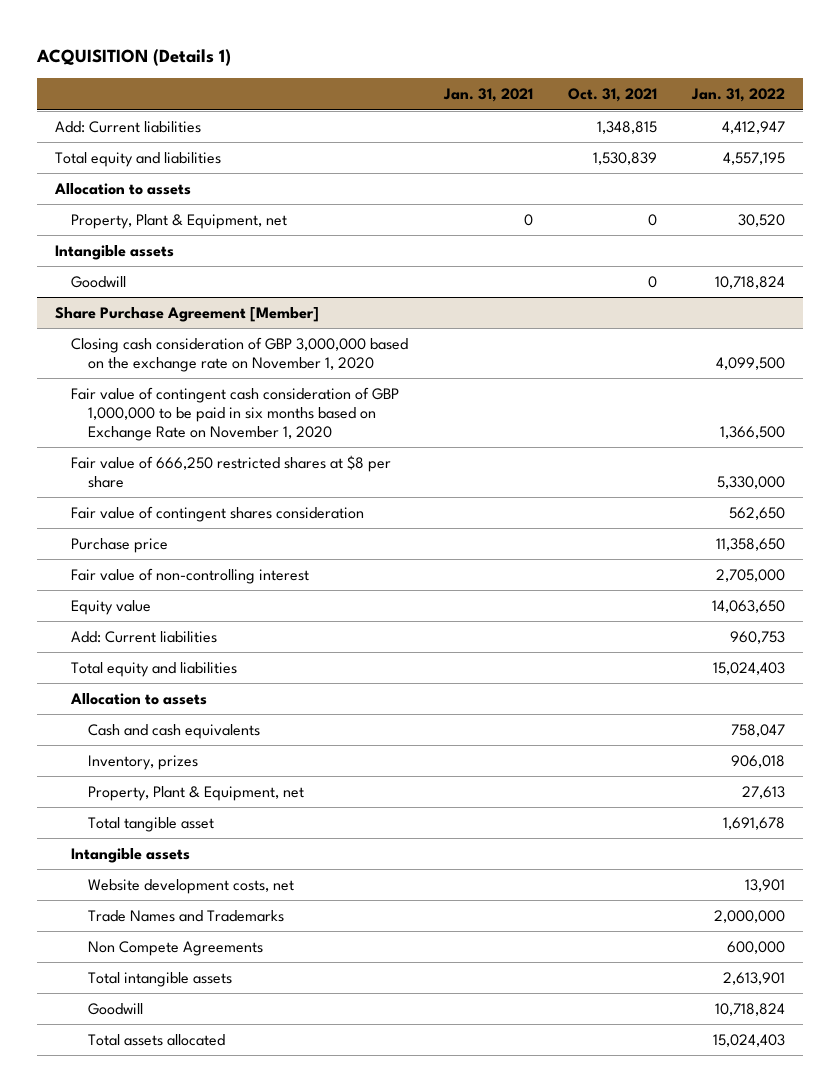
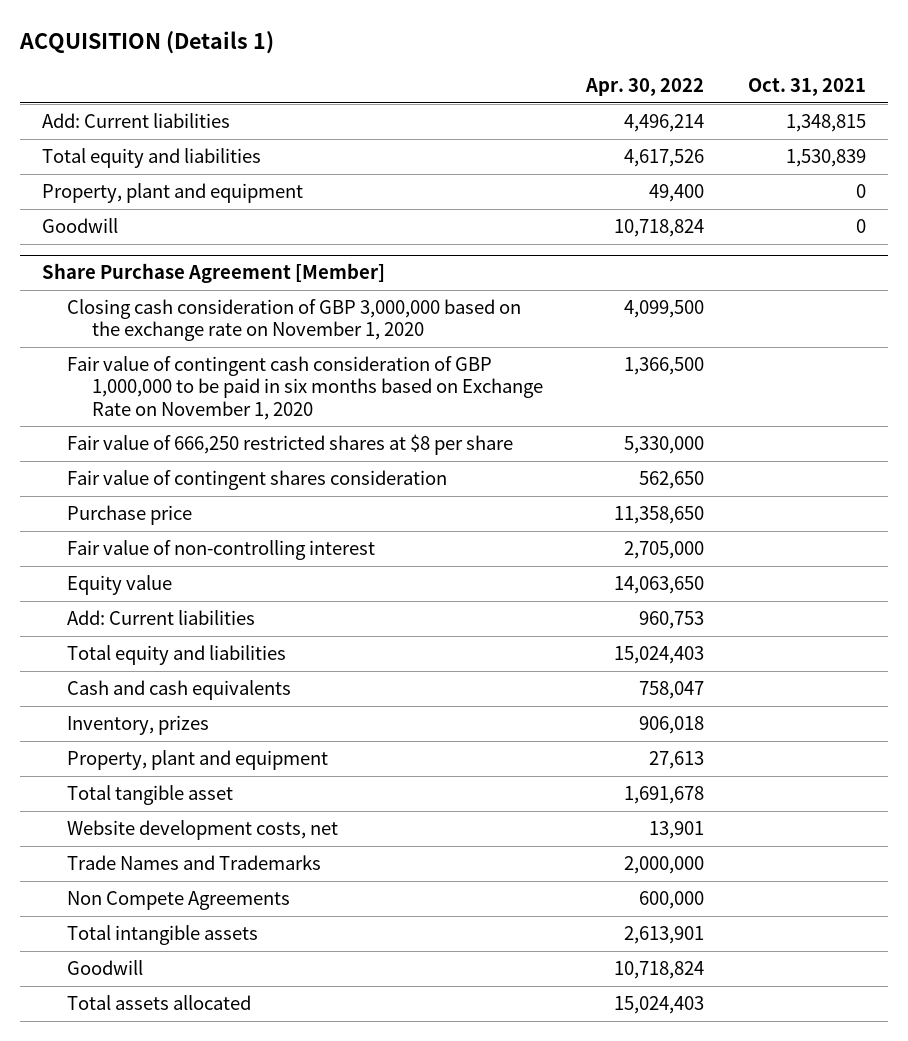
[442,88,533,103] Jan. 31, 2021 -> none
[690,88,785,103] Jan. 31, 2022 -> none
none -> [585,77,705,96] Apr. 30, 2022
[53,182,191,195] Allocation to assets -> none
[54,244,174,260] Intangible assets -> none
[71,213,288,229] Property, Plant & Equipment, net -> [41,183,303,204] Property, plant and equipment
[70,692,208,705] Allocation to assets -> none
[87,785,304,801] Property, Plant & Equipment, net -> [66,750,328,771] Property, plant and equipment
[71,847,191,863] Intangible assets -> none

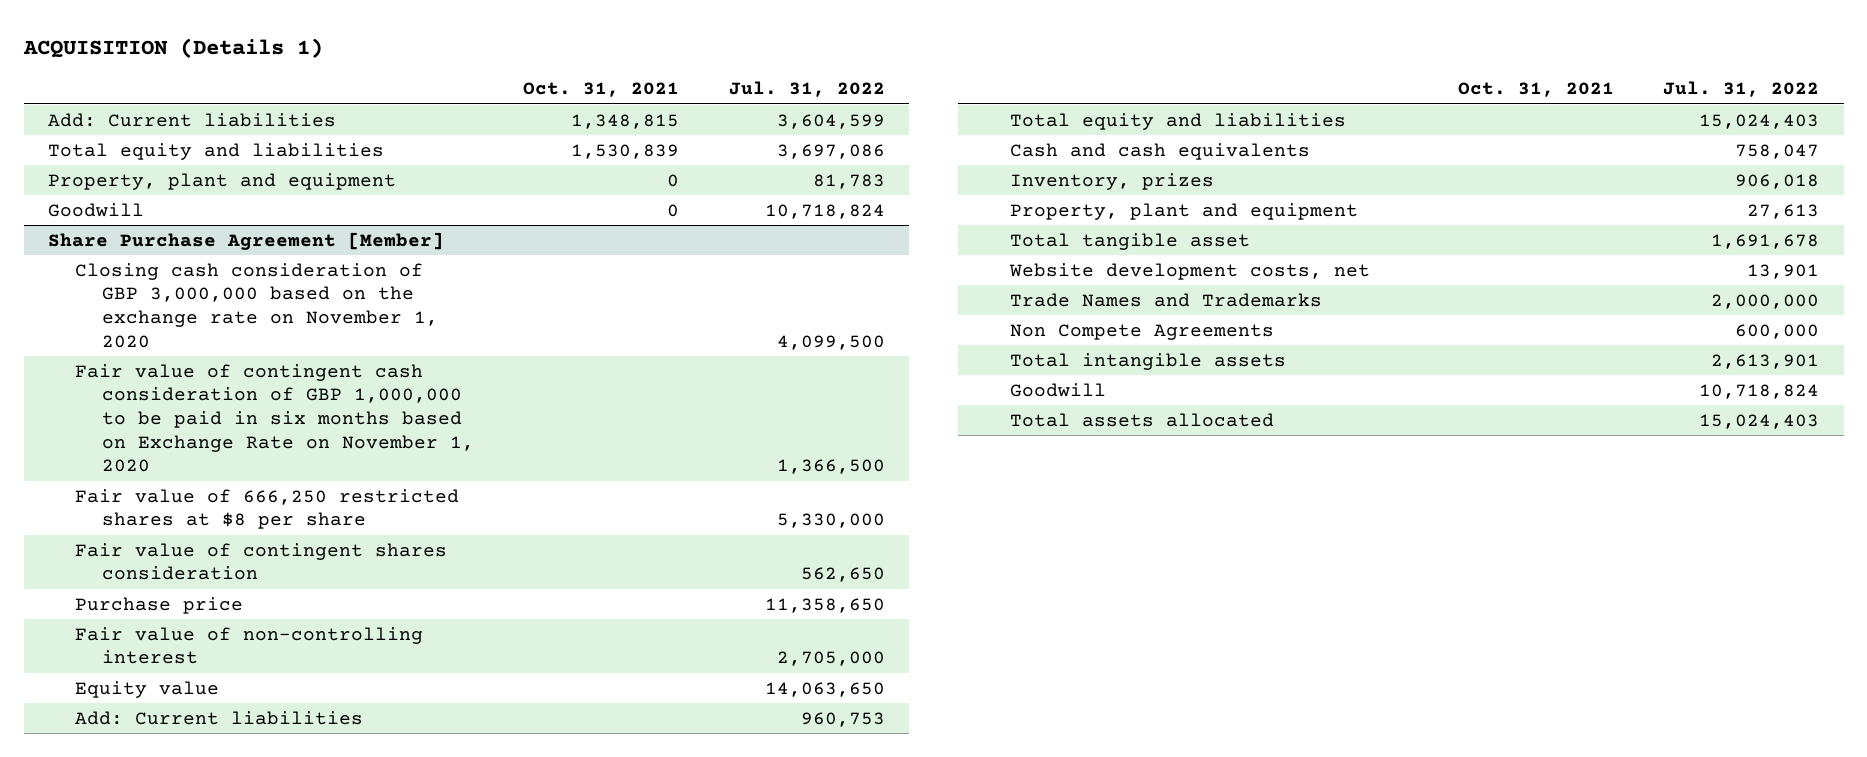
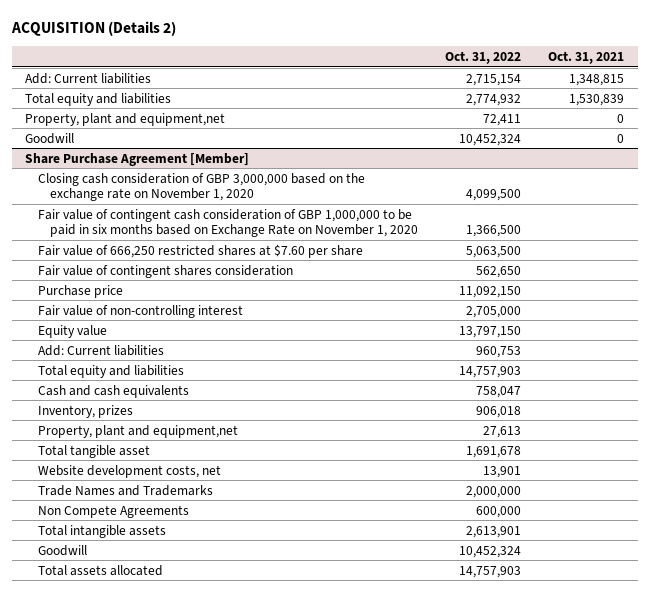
[22,38,323,59] ACQUISITION (Details 1) -> [10,20,176,36] ACQUISITION (Details 2)
[728,81,885,98] Jul. 31, 2022 -> none
none -> [445,51,522,65] Oct. 31, 2022
[48,172,397,190] Property, plant and equipment -> [25,112,226,126] Property, plant and equipment,net
[74,488,459,530] Fair value of 666,250 restricted shares at $8 per share -> [37,243,363,258] Fair value of 666,250 restricted shares at $7.60 per share
[1009,202,1358,220] Property, plant and equipment -> [37,424,238,438] Property, plant and equipment,net

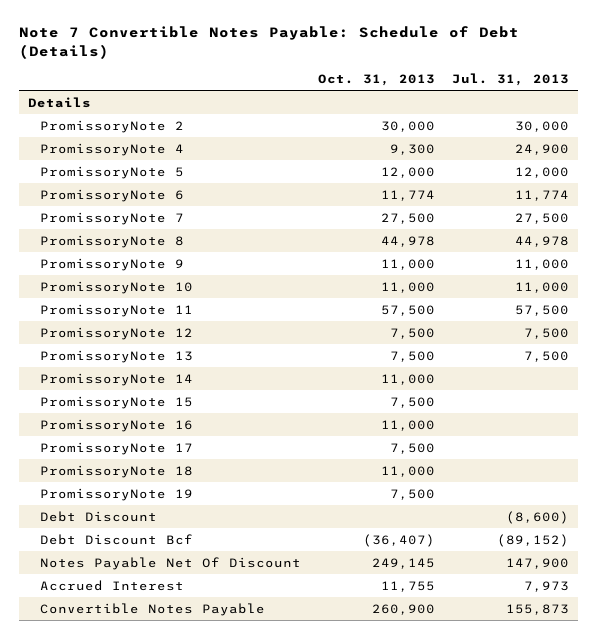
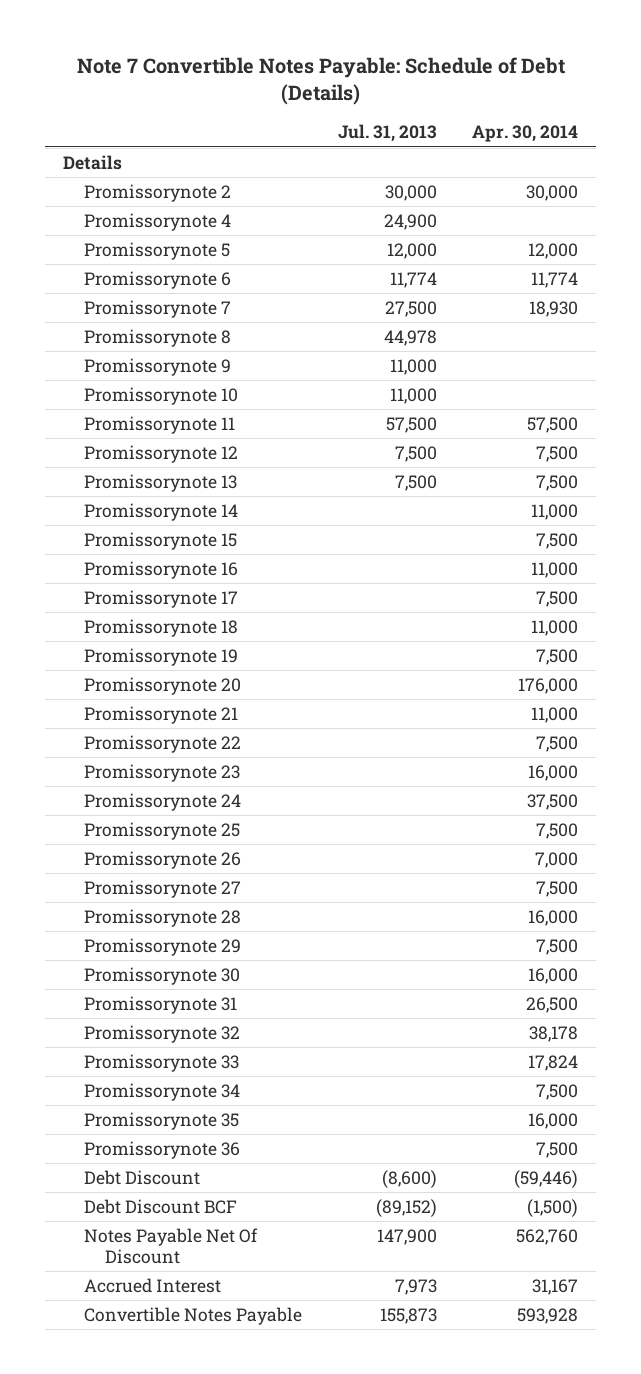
[318,74,436,87] Oct. 31, 2013 -> none
none -> [472,125,579,143] Apr. 30, 2014
[40,119,185,133] PromissoryNote 2 -> [84,183,232,202] Promissorynote 2
[40,142,185,156] PromissoryNote 4 -> [84,212,232,231] Promissorynote 4
[40,165,185,179] PromissoryNote 5 -> [84,241,231,260] Promissorynote 5
[40,188,185,202] PromissoryNote 6 -> [84,270,232,289] Promissorynote 6
[40,211,185,225] PromissoryNote 7 -> [84,299,232,318] Promissorynote 7
[40,234,185,248] PromissoryNote 8 -> [84,328,232,347] Promissorynote 8
[40,257,185,271] PromissoryNote 9 -> [84,357,232,376] Promissorynote 9
[40,280,194,294] PromissoryNote 10 -> [84,386,239,405] Promissorynote 10
[40,303,194,317] PromissoryNote 11 -> [84,415,236,434] Promissorynote 11
[40,326,194,340] PromissoryNote 12 -> [84,444,239,463] Promissorynote 12
[40,349,194,363] PromissoryNote 13 -> [84,473,238,492] Promissorynote 13
[40,372,194,386] PromissoryNote 14 -> [84,502,239,521] Promissorynote 14
[40,395,194,409] PromissoryNote 15 -> [84,531,238,550] Promissorynote 15
[40,418,194,432] PromissoryNote 16 -> [84,560,239,579] Promissorynote 16
[40,441,194,455] PromissoryNote 17 -> [84,589,239,608] Promissorynote 17
[40,464,194,478] PromissoryNote 18 -> [84,618,239,637] Promissorynote 18
[40,487,194,501] PromissoryNote 19 -> [84,647,239,666] Promissorynote 19
none -> [84,676,242,695] Promissorynote 20
none -> [84,705,239,724] Promissorynote 21
none -> [84,734,242,753] Promissorynote 22
none -> [84,763,241,782] Promissorynote 23
none -> [84,792,242,811] Promissorynote 24
none -> [84,821,241,840] Promissorynote 25
none -> [84,850,242,869] Promissorynote 26
none -> [84,879,242,898] Promissorynote 27
none -> [84,908,242,927] Promissorynote 28
none -> [84,937,242,956] Promissorynote 29
none -> [84,966,241,985] Promissorynote 30
none -> [84,995,238,1014] Promissorynote 31
none -> [84,1024,241,1043] Promissorynote 32
none -> [84,1053,240,1072] Promissorynote 33
none -> [84,1082,241,1101] Promissorynote 34
none -> [84,1111,240,1130] Promissorynote 35
none -> [84,1140,241,1159] Promissorynote 36
[40,533,194,545] Debt Discount Bcf -> [84,1198,238,1214] Debt Discount BCF

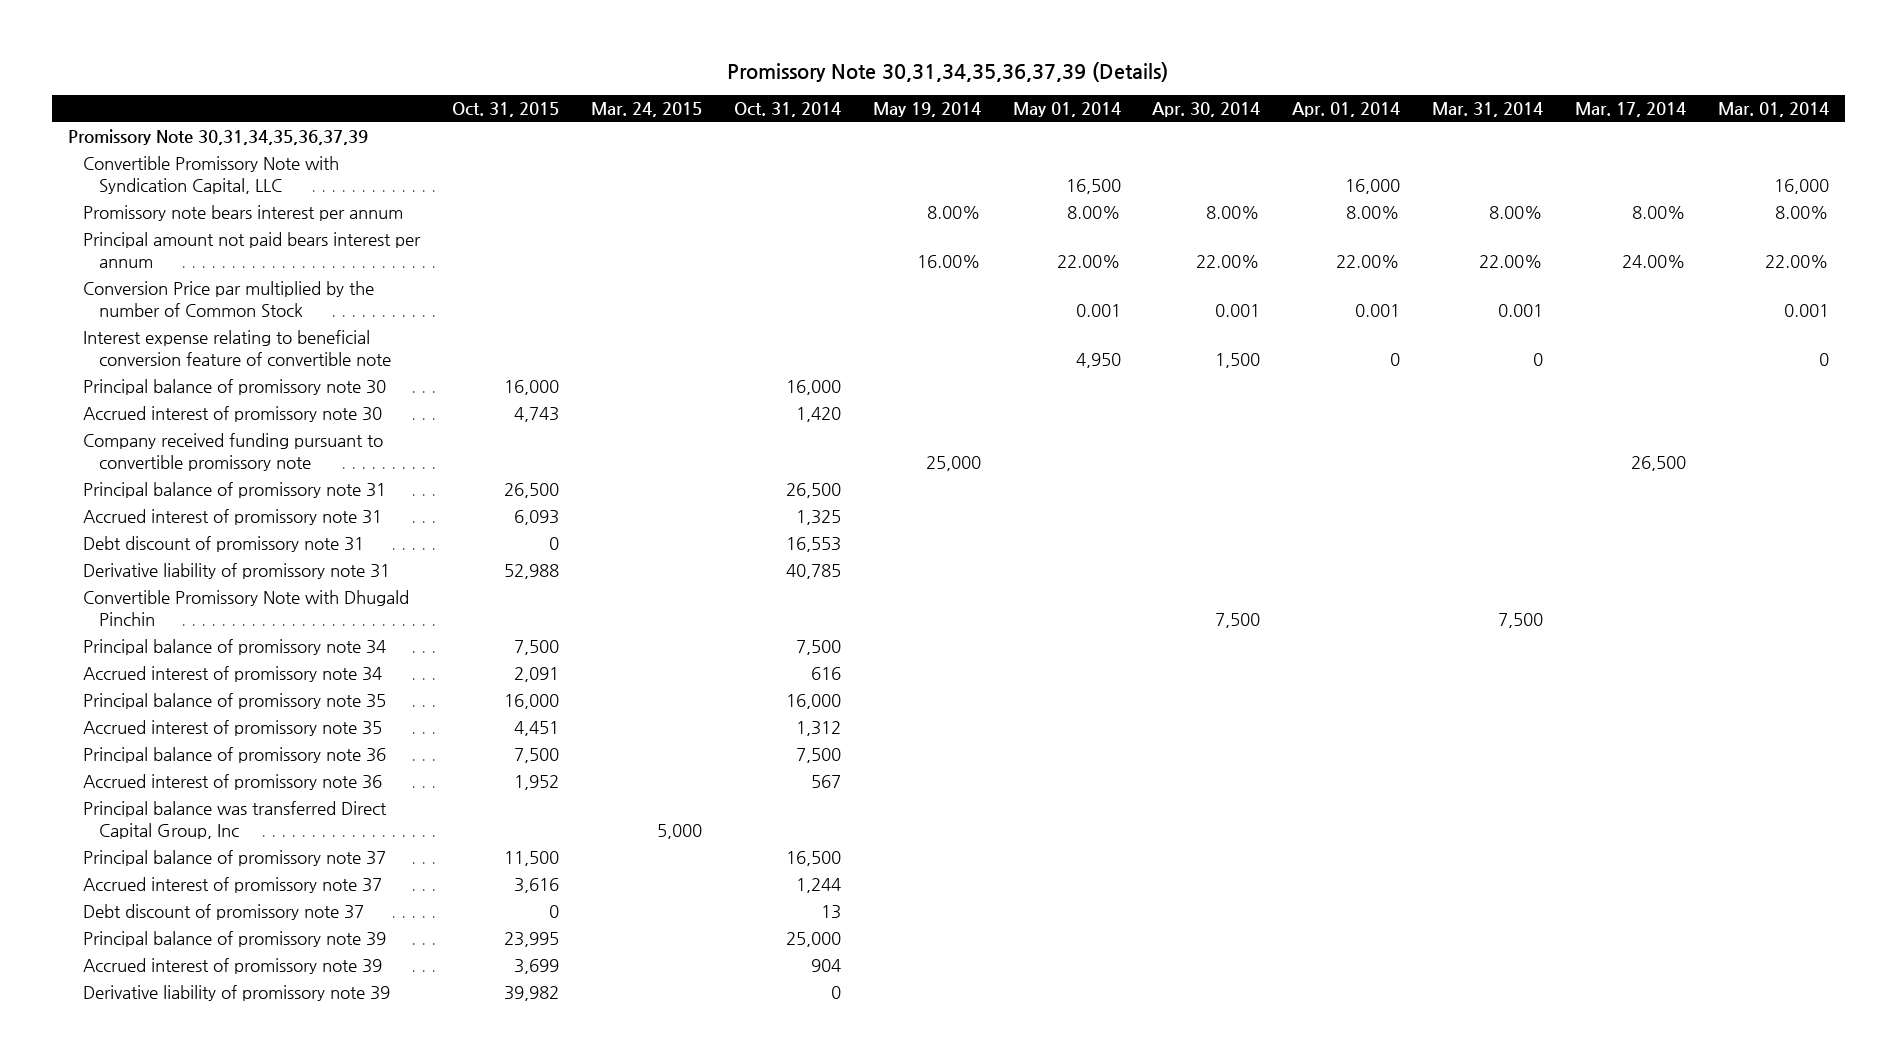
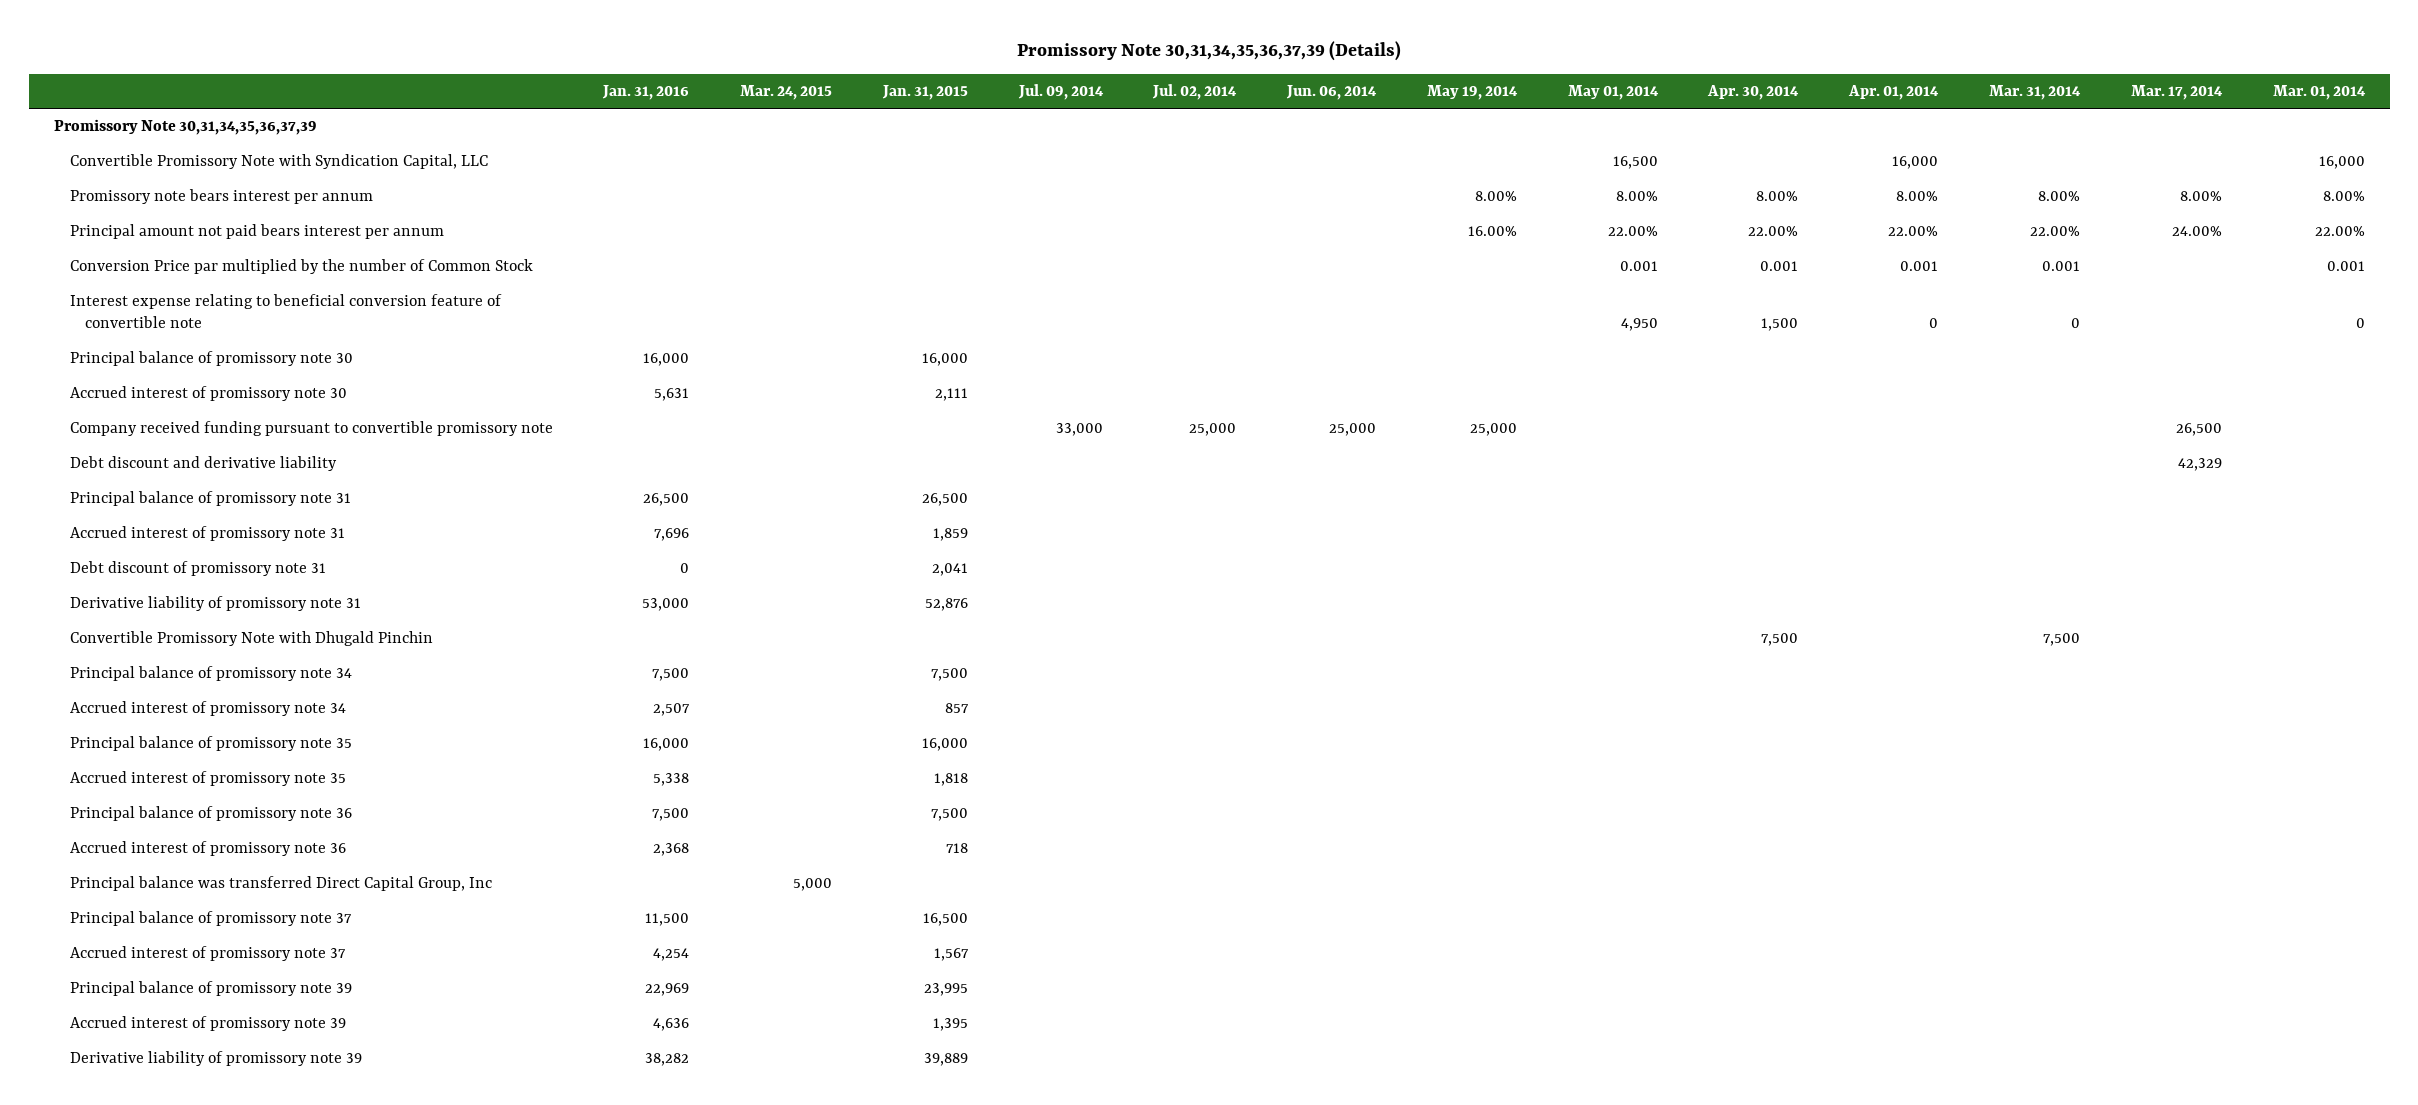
[452,102,560,118] Oct. 31, 2015 -> none
[733,102,841,118] Oct. 31, 2014 -> none
none -> [602,84,690,100] Jan. 31, 2016
none -> [881,84,968,100] Jan. 31, 2015
none -> [1017,83,1104,100] Jul. 09, 2014
none -> [1152,83,1238,100] Jul. 02, 2014
none -> [1286,84,1378,100] Jun. 06, 2014
none -> [69,456,337,472] Debt discount and derivative liability
[83,904,365,921] Debt discount of promissory note 37 -> none

